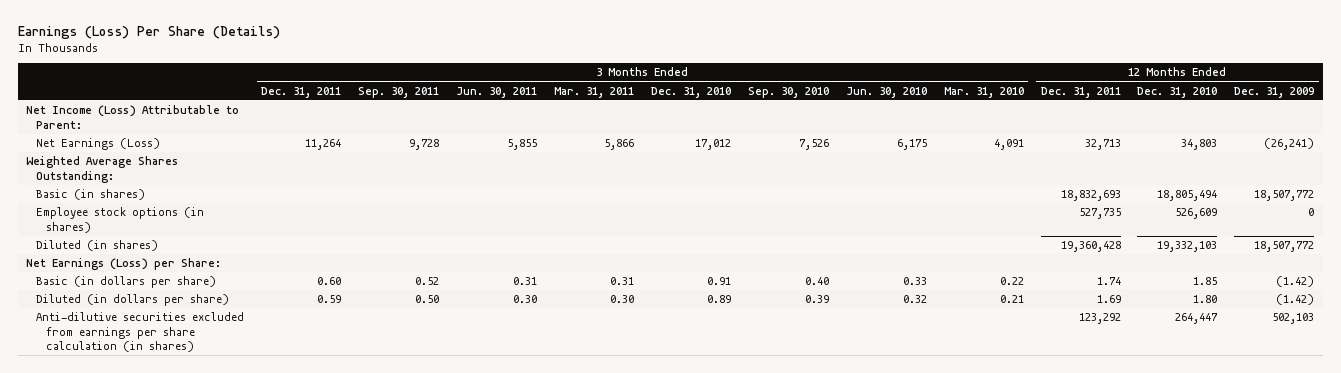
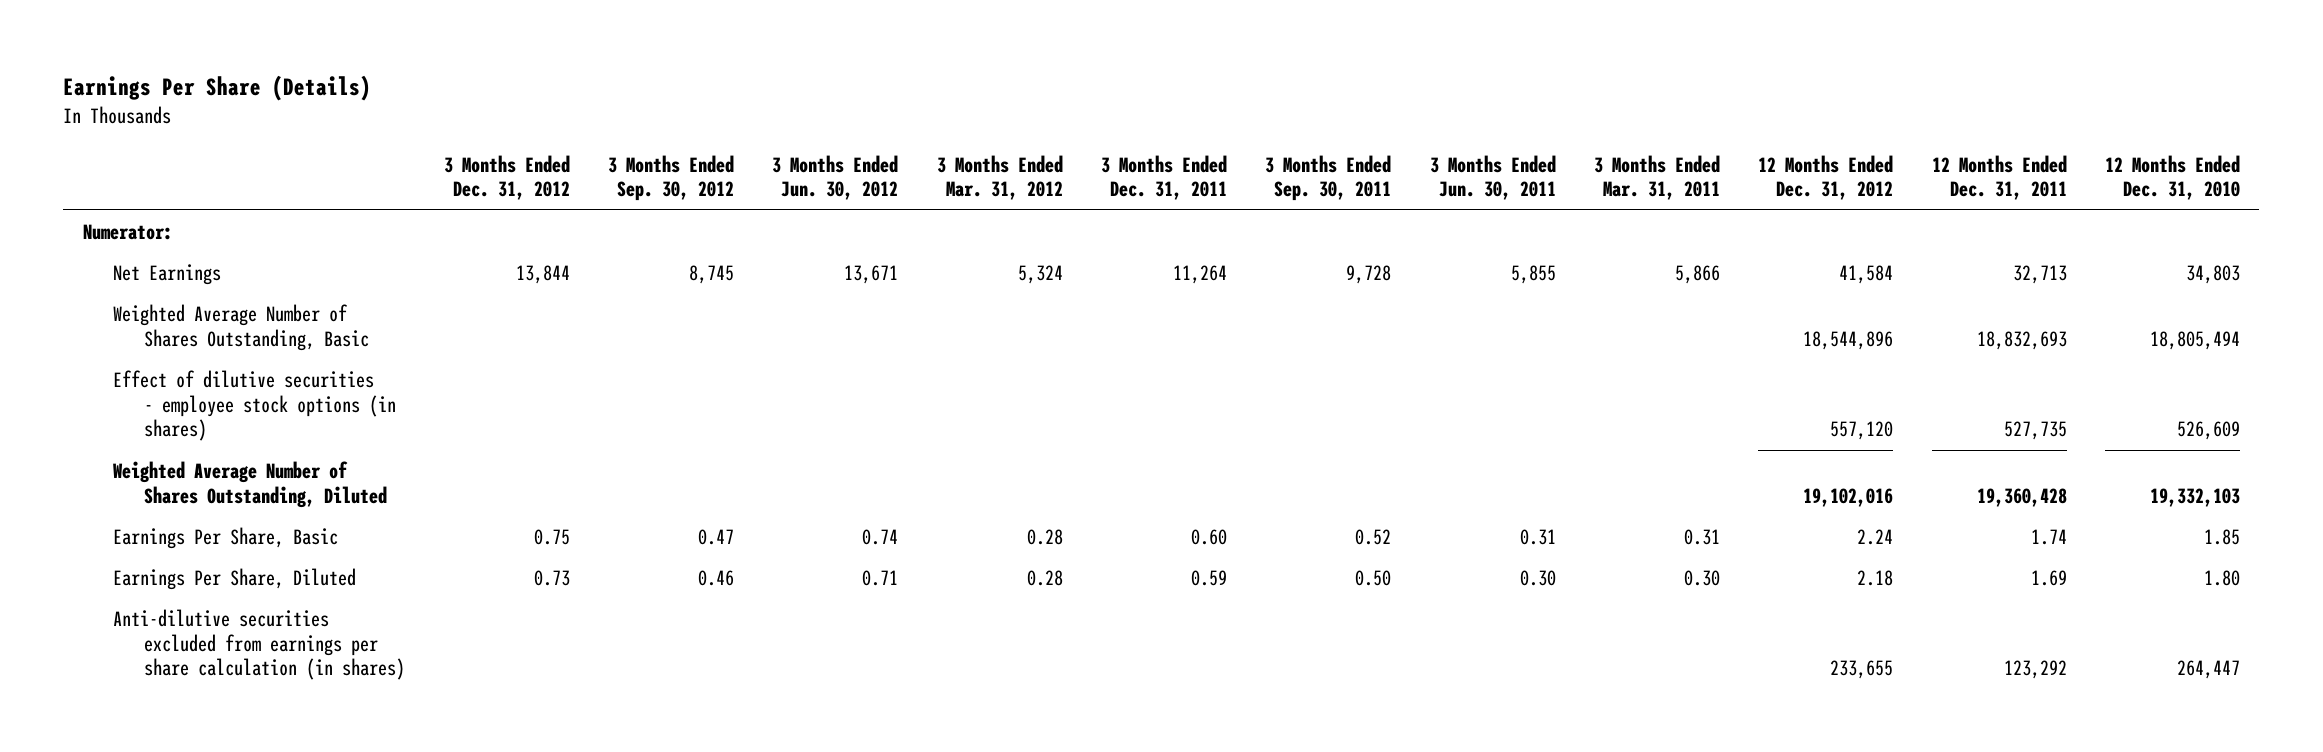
[17,26,280,40] Earnings (Loss) Per Share (Details) -> [63,75,372,102] Earnings Per Share (Details)
[650,86,731,98] Dec. 31, 2010 -> none
[747,86,829,98] Sep. 30, 2010 -> none
[845,86,927,98] Jun. 30, 2010 -> none
[943,86,1024,98] Mar. 31, 2010 -> none
[1234,86,1315,98] Dec. 31, 2009 -> none
none -> [443,154,570,201] 3 Months Ended Dec. 31, 2012
none -> [607,154,734,202] 3 Months Ended Sep. 30, 2012
none -> [772,154,899,201] 3 Months Ended Jun. 30, 2012
none -> [936,154,1063,201] 3 Months Ended Mar. 31, 2012
none -> [1758,154,1894,201] 12 Months Ended Dec. 31, 2012
[26,156,179,183] Weighted Average Shares Outstanding: -> none
[26,258,222,271] Net Earnings (Loss) per Share: -> none
[26,105,240,129] Net Income (Loss) Attributable to Parent: -> [82,223,173,240] Numerator:
[36,138,161,151] Net Earnings (Loss) -> [113,263,222,285] Net Earnings
[36,189,146,201] Basic (in shares) -> [113,303,370,351] Weighted Average Number of Shares Outstanding, Basic
[36,207,205,233] Employee stock options (in shares) -> [113,369,397,442] Effect of dilutive securities - employee stock options (in shares)
[36,240,159,252] Diluted (in shares) -> [113,460,388,508] Weighted Average Number of Shares Outstanding, Diluted
[36,276,217,289] Basic (in dollars per share) -> [113,526,339,549] Earnings Per Share, Basic
[36,294,230,307] Diluted (in dollars per share) -> [113,567,357,590] Earnings Per Share, Diluted

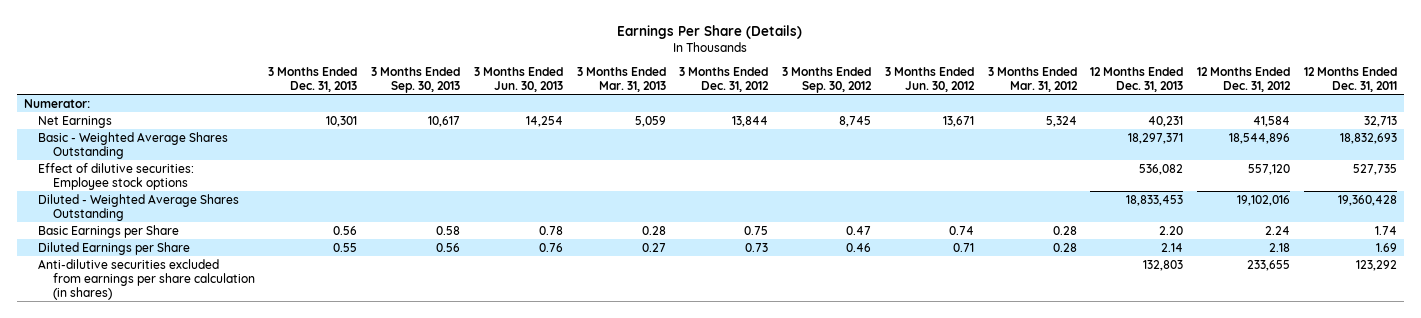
[1100,154,1227,201] 3 Months Ended Dec. 31, 2011 -> none
[1265,154,1392,202] 3 Months Ended Sep. 30, 2011 -> none
[1429,154,1556,201] 3 Months Ended Jun. 30, 2011 -> none
[1594,154,1721,201] 3 Months Ended Mar. 31, 2011 -> none
[2105,154,2241,201] 12 Months Ended Dec. 31, 2010 -> none
none -> [268,67,358,93] 3 Months Ended Dec. 31, 2013
none -> [371,67,461,94] 3 Months Ended Sep. 30, 2013
none -> [473,67,563,93] 3 Months Ended Jun. 30, 2013
none -> [576,67,666,93] 3 Months Ended Mar. 31, 2013
none -> [1090,67,1184,93] 12 Months Ended Dec. 31, 2013
[113,303,370,351] Weighted Average Number of Shares Outstanding, Basic -> [38,131,229,159] Basic - Weighted Average Shares Outstanding
[113,369,397,442] Effect of dilutive securities - employee stock options (in shares) -> [38,162,195,190] Effect of dilutive securities: Employee stock options
[113,460,388,508] Weighted Average Number of Shares Outstanding, Diluted -> [38,193,240,221] Diluted - Weighted Average Shares Outstanding
[113,526,339,549] Earnings Per Share, Basic -> [38,224,180,238] Basic Earnings per Share
[113,567,357,590] Earnings Per Share, Diluted -> [38,241,191,255] Diluted Earnings per Share

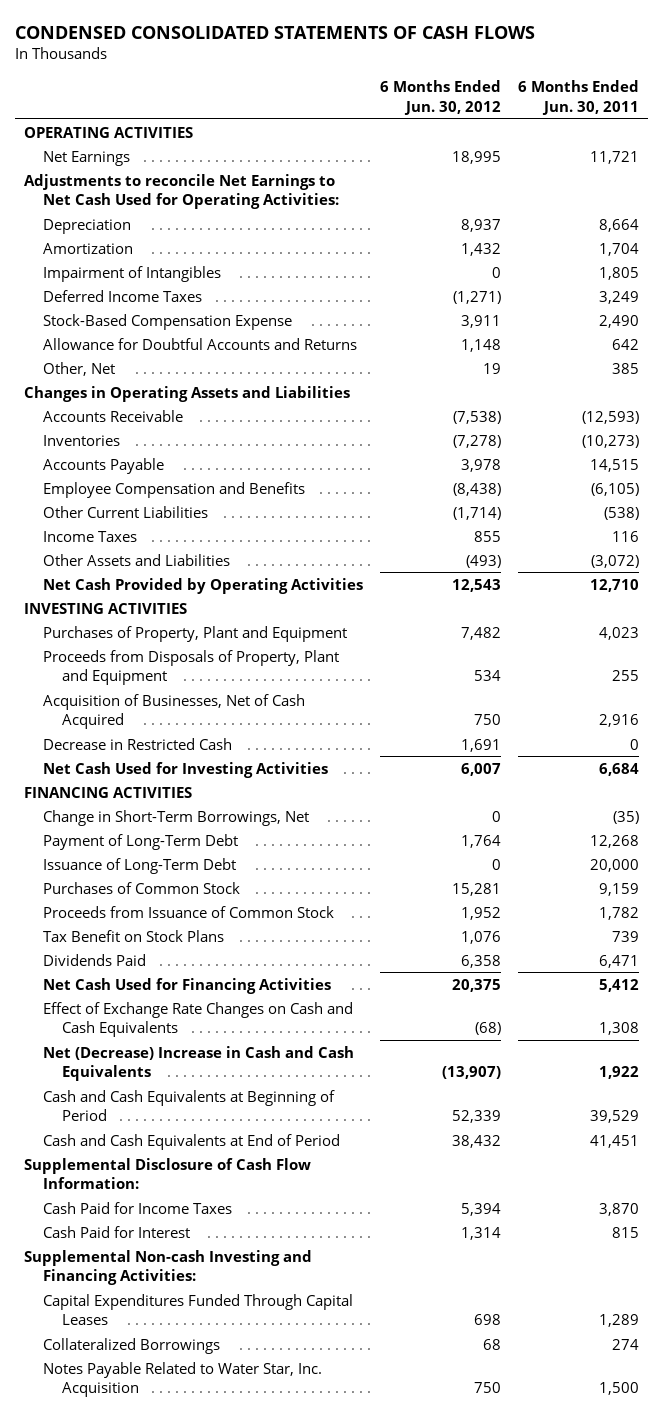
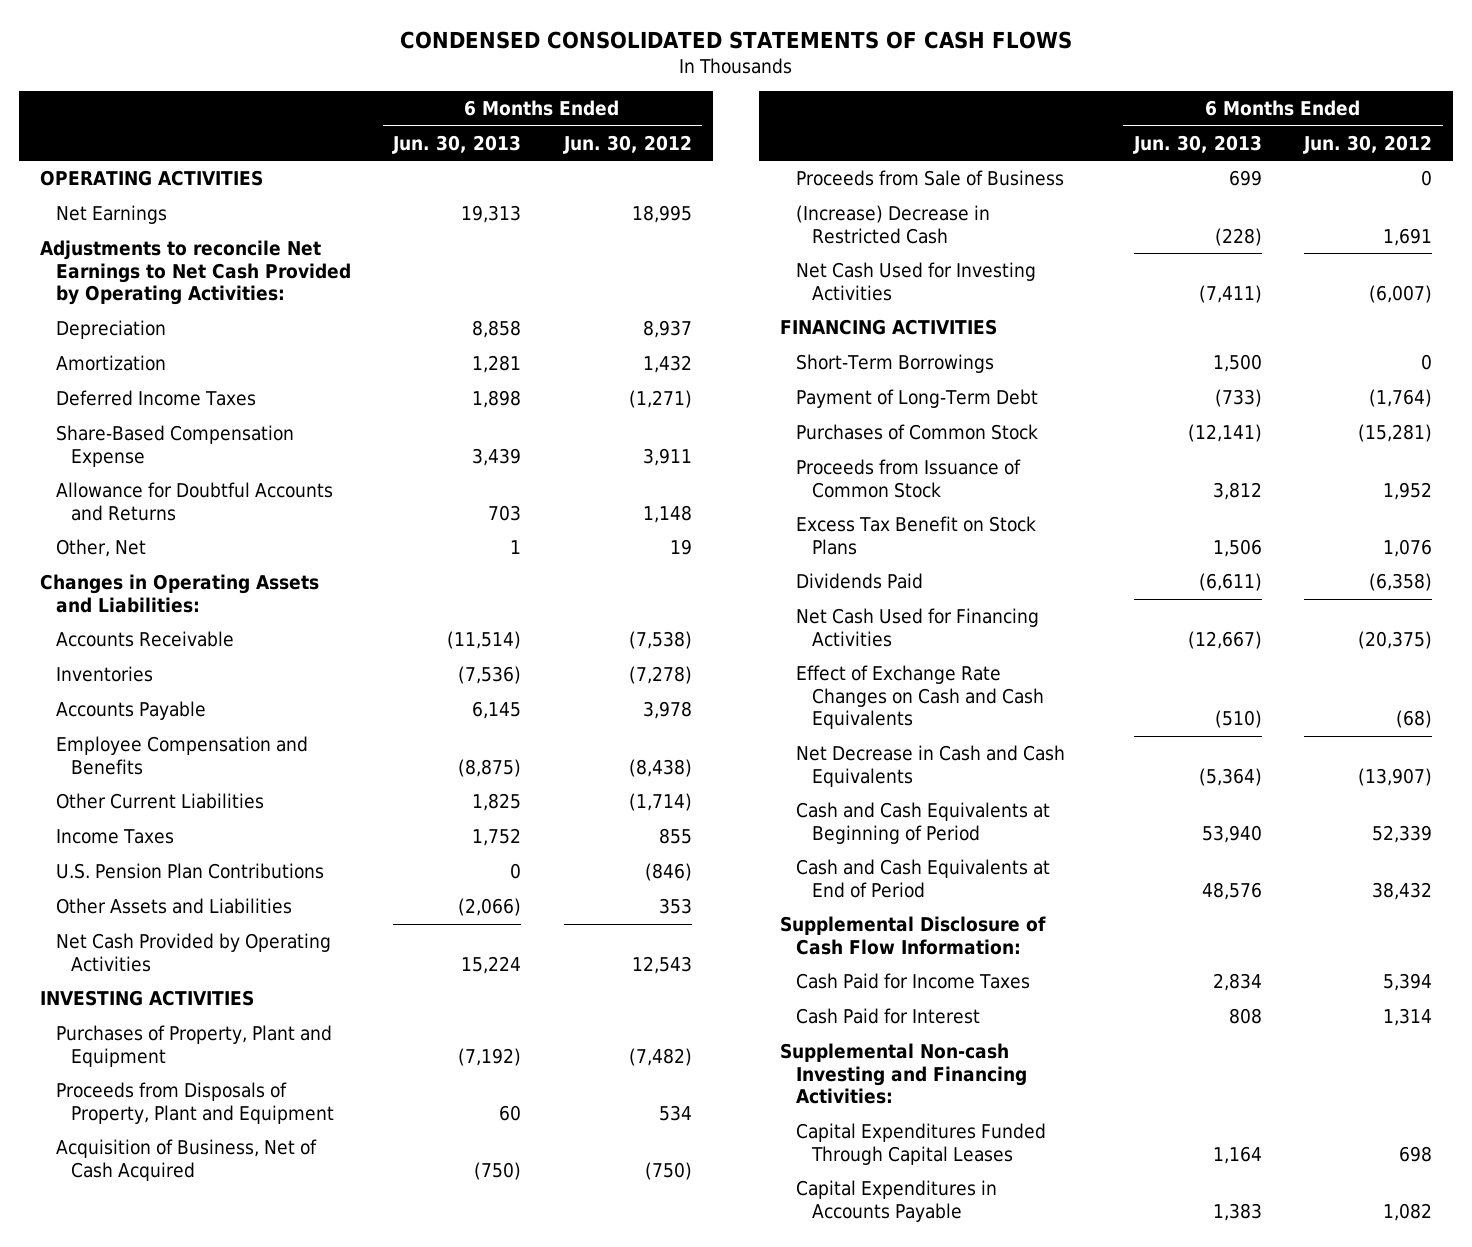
[518,80,640,115] 6 Months Ended Jun. 30, 2011 -> none
none -> [392,134,522,154] Jun. 30, 2013
[23,173,339,210] Adjustments to reconcile Net Earnings to Net Cash Used for Operating Activities: -> [40,240,351,306] Adjustments to reconcile Net Earnings to Net Cash Provided by Operating Activities:
[42,265,221,282] Impairment of Intangibles -> none
[42,313,292,330] Stock-Based Compensation Expense -> [55,425,294,467] Share-Based Compensation Expense
[23,385,350,402] Changes in Operating Assets and Liabilities -> [40,574,320,613] Changes in Operating Assets and Liabilities:
none -> [55,863,324,880] U.S. Pension Plan Contributions
[466,554,502,568] (493) -> [658,898,692,915] 353
[461,626,502,640] 7,482 -> [628,1047,692,1066] (7,482)
[42,693,305,730] Acquisition of Businesses, Net of Cash Acquired -> [55,1139,317,1181] Acquisition of Business, Net of Cash Acquired
[474,714,502,726] 750 -> [644,1161,692,1180] (750)
none -> [796,170,1065,187] Proceeds from Sale of Business
[42,737,232,750] Decrease in Restricted Cash -> [796,205,991,244] (Increase) Decrease in Restricted Cash
[461,762,502,776] 6,007 -> [1369,284,1433,303] (6,007)
[42,857,236,874] Issuance of Long-Term Debt -> none
[42,809,309,826] Change in Short-Term Borrowings, Net -> [796,354,995,374] Short-Term Borrowings
[461,834,502,848] 1,764 -> [1369,389,1433,408] (1,764)
[452,882,502,896] 15,281 -> [1358,424,1433,443] (15,281)
[42,929,224,942] Tax Benefit on Stock Plans -> [796,516,1037,555] Excess Tax Benefit on Stock Plans
[461,954,502,968] 6,358 -> [1369,573,1433,592] (6,358)
[452,978,502,992] 20,375 -> [1358,630,1433,649] (20,375)
[42,1045,354,1082] Net (Decrease) Increase in Cash and Cash Equivalents -> [796,745,1066,787] Net Decrease in Cash and Cash Equivalents
[42,1337,220,1354] Collateralized Borrowings -> none
[42,1361,322,1398] Notes Payable Related to Water Star, Inc. Acquisition -> none
none -> [796,1180,998,1222] Capital Expenditures in Accounts Payable

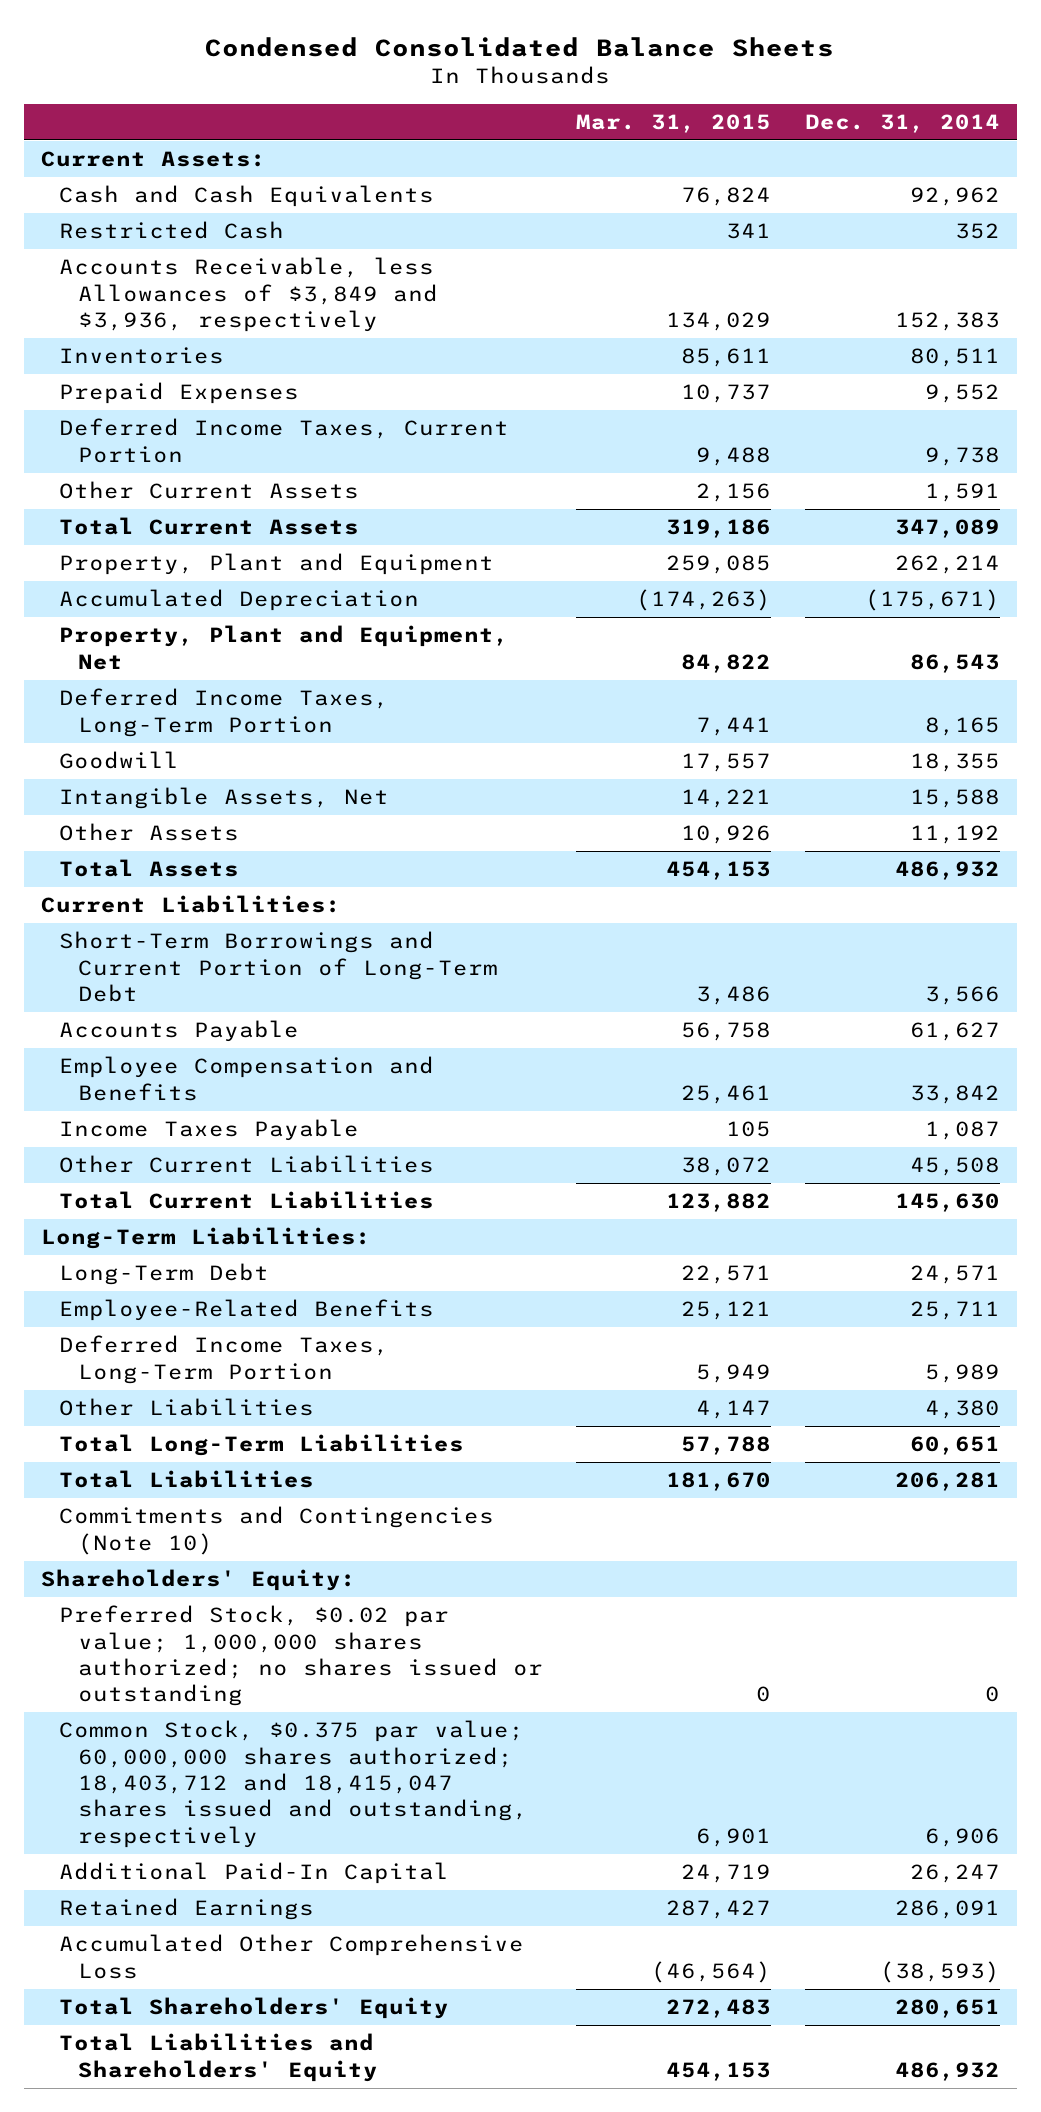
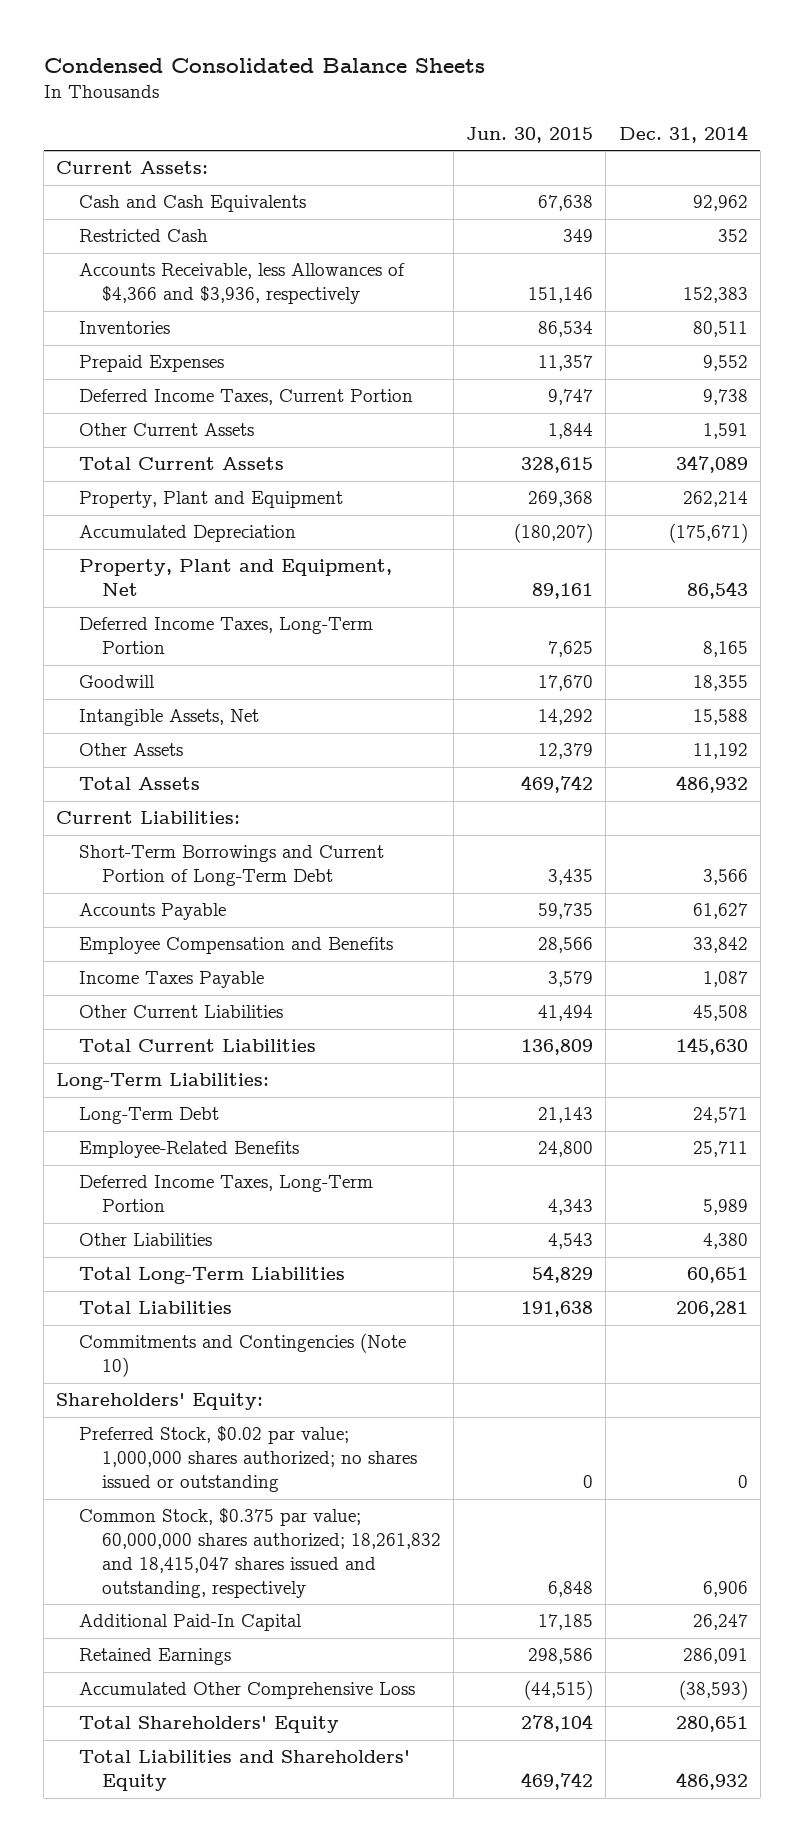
[576,113,772,133] Mar. 31, 2015 -> none
none -> [466,126,594,143] Jun. 30, 2015
[59,257,438,332] Accounts Receivable, less Allowances of $3,849 and $3,936, respectively -> [79,263,406,305] Accounts Receivable, less Allowances of $4,366 and $3,936, respectively
[59,1720,528,1848] Common Stock, $0.375 par value; 60,000,000 shares authorized; 18,403,712 and 18,415,047 shares issued and outstanding, respectively -> [79,1508,442,1598] Common Stock, $0.375 par value; 60,000,000 shares authorized; 18,261,832 and 18,415,047 shares issued and outstanding, respectively

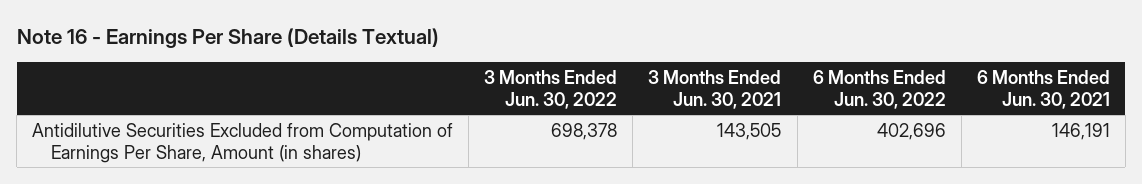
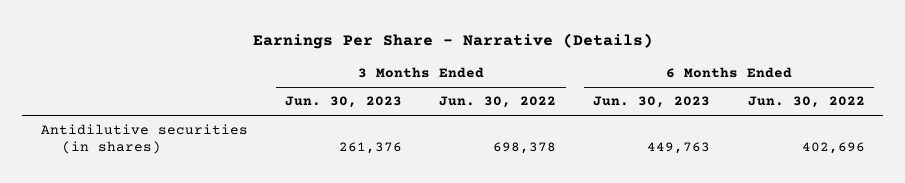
[16,28,439,49] Note 16 - Earnings Per Share (Details Textual) -> [252,32,653,49] Earnings Per Share - Narrative (Details)
[648,69,782,109] 3 Months Ended Jun. 30, 2021 -> none
[976,69,1110,109] 6 Months Ended Jun. 30, 2021 -> none
none -> [285,96,403,109] Jun. 30, 2023
none -> [593,96,711,109] Jun. 30, 2023
[32,122,454,163] Antidilutive Securities Excluded from Computation of Earnings Per Share, Amount (in shares) -> [40,124,248,155] Antidilutive securities (in shares)

